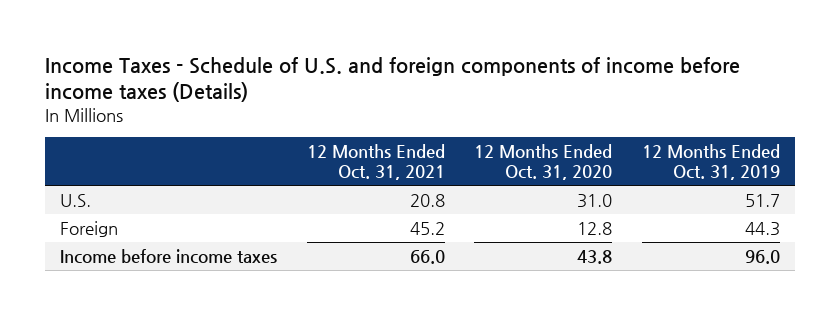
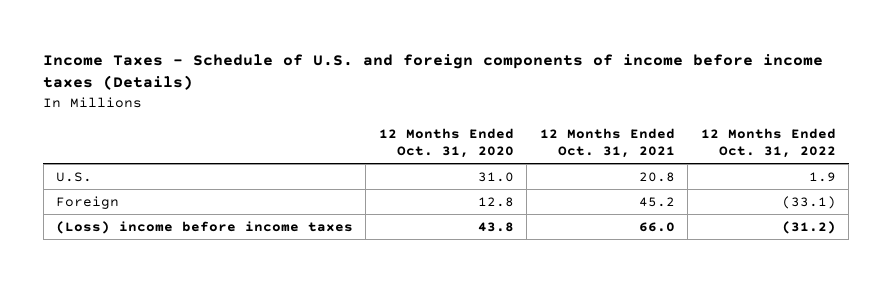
[641,144,780,181] 12 Months Ended Oct. 31, 2019 -> none
none -> [700,128,836,158] 12 Months Ended Oct. 31, 2022
[60,248,278,264] Income before income taxes -> [55,220,353,234] (Loss) income before income taxes

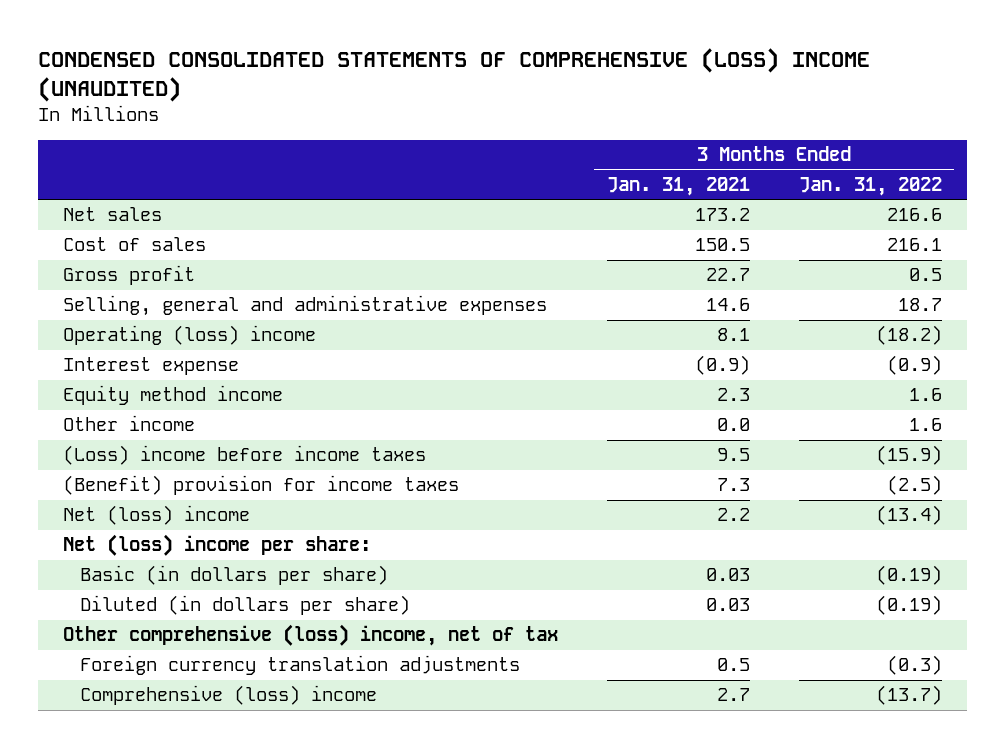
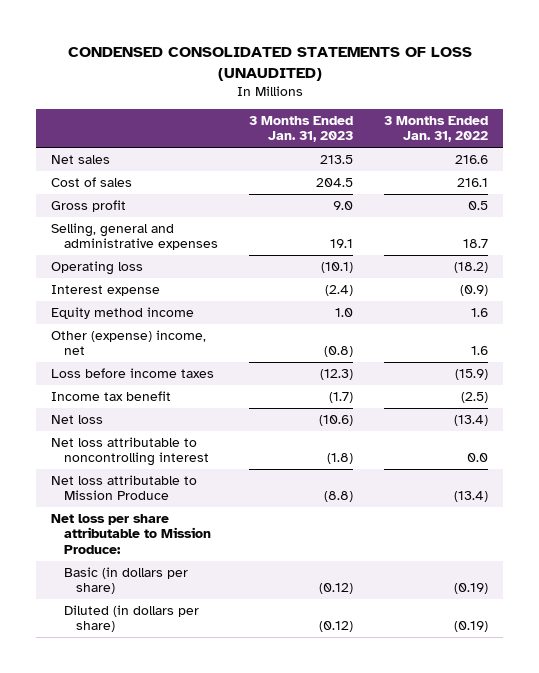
[37,47,870,102] CONDENSED CONSOLIDATED STATEMENTS OF COMPREHENSIVE (LOSS) INCOME (UNAUDITED) -> [67,46,472,81] CONDENSED CONSOLIDATED STATEMENTS OF LOSS (UNAUDITED)
[606,176,750,196] Jan. 31, 2021 -> none
none -> [248,115,353,143] 3 Months Ended Jan. 31, 2023
[62,325,316,346] Operating (loss) income -> [51,260,144,275] Operating loss
[62,415,195,432] Other income -> [51,329,207,356] Other (expense) income, net
[62,445,426,466] (Loss) income before income taxes -> [51,367,215,378] Loss before income taxes
[62,475,459,496] (Benefit) provision for income taxes -> [51,390,172,401] Income tax benefit
none -> [51,414,104,424] Net loss
none -> [51,436,209,467] Net loss attributable to noncontrolling interest
[62,505,250,526] Net (loss) income -> [51,474,198,501] Net loss attributable to Mission Produce
[62,534,371,557] Net (loss) income per share: -> [51,513,211,554] Net loss per share attributable to Mission Produce:
[62,624,558,647] Other comprehensive (loss) income, net of tax -> none
[79,655,520,676] Foreign currency translation adjustments -> none
[79,685,377,706] Comprehensive (loss) income -> none

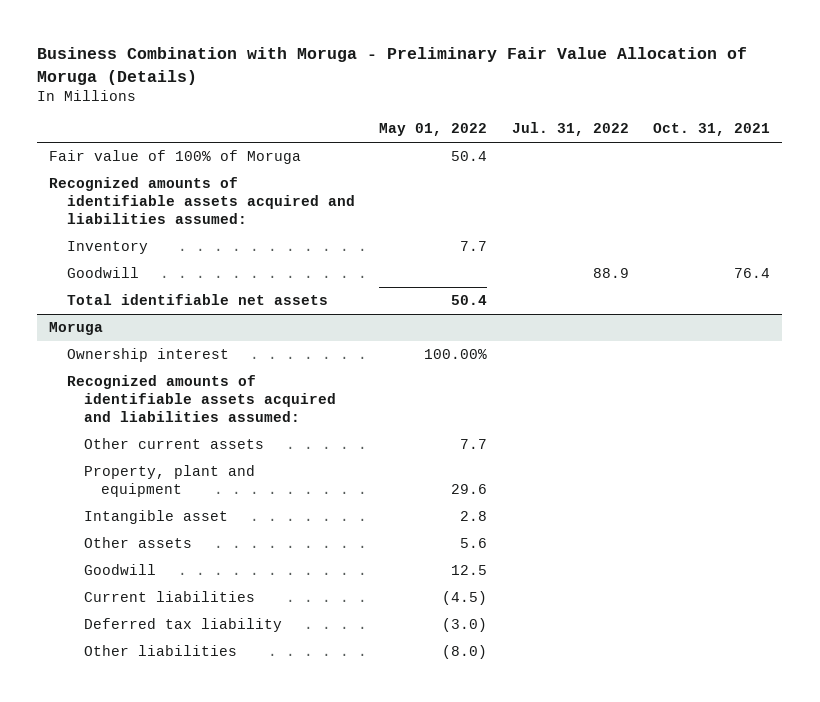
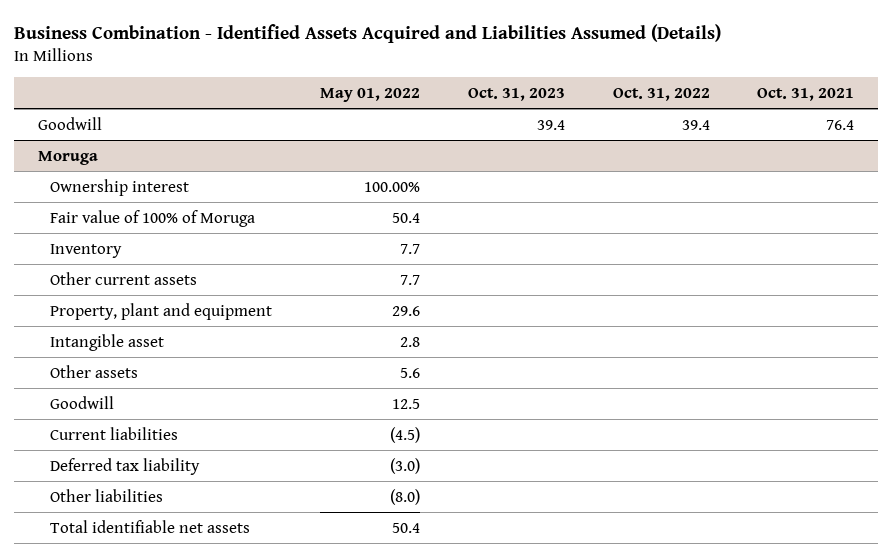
[37,47,748,85] Business Combination with Moruga - Preliminary Fair Value Allocation of Moruga (Details) -> [13,24,721,44] Business Combination - Identified Assets Acquired and Liabilities Assumed (Details)
[511,122,629,137] Jul. 31, 2022 -> none
none -> [467,87,565,101] Oct. 31, 2023
none -> [612,87,710,101] Oct. 31, 2022
[49,150,302,165] Fair value of 100% of Moruga -> none
[49,177,355,225] Recognized amounts of identifiable assets acquired and liabilities assumed: -> none
[66,241,148,255] Inventory -> none
[66,294,328,306] Total identifiable net assets -> none
[66,375,336,423] Recognized amounts of identifiable assets acquired and liabilities assumed: -> none
none -> [49,209,255,227] Fair value of 100% of Moruga
none -> [49,243,122,258] Inventory
none -> [49,519,250,533] Total identifiable net assets

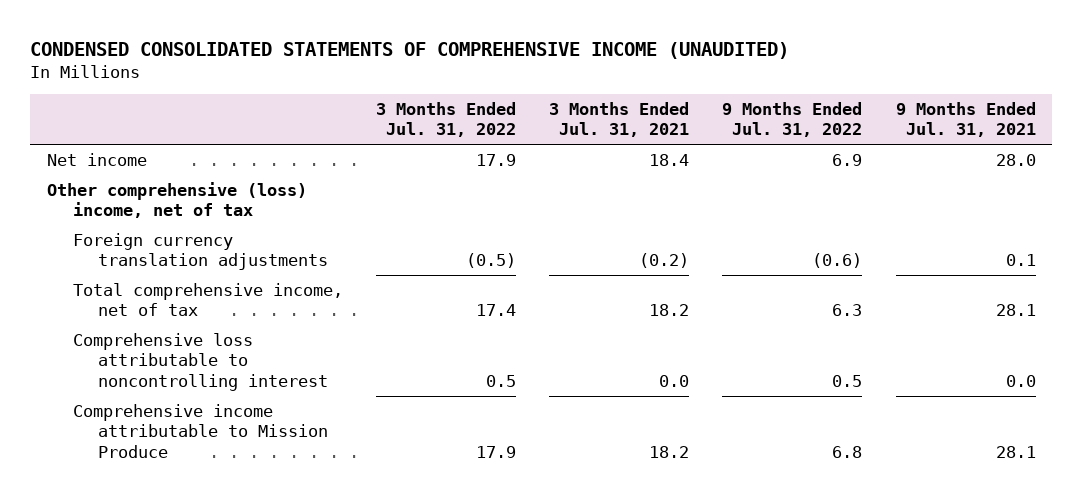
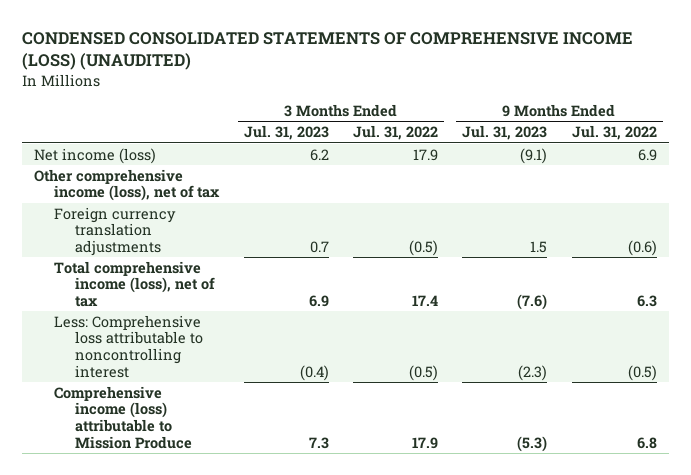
[30,41,790,59] CONDENSED CONSOLIDATED STATEMENTS OF COMPREHENSIVE INCOME (UNAUDITED) -> [21,32,633,71] CONDENSED CONSOLIDATED STATEMENTS OF COMPREHENSIVE INCOME (LOSS) (UNAUDITED)
[549,101,690,138] 3 Months Ended Jul. 31, 2021 -> none
[895,101,1036,138] 9 Months Ended Jul. 31, 2021 -> none
none -> [243,125,329,141] Jul. 31, 2023
none -> [462,125,548,141] Jul. 31, 2023
[46,152,147,166] Net income -> [33,147,156,164] Net income (loss)
[46,181,307,219] Other comprehensive (loss) income, net of tax -> [33,168,221,202] Other comprehensive income (loss), net of tax
[72,282,343,317] Total comprehensive income, net of tax -> [54,260,215,308] Total comprehensive income (loss), net of tax
[72,332,329,391] Comprehensive loss attributable to noncontrolling interest -> [54,314,203,378] Less: Comprehensive loss attributable to noncontrolling interest
[485,374,516,387] 0.5 -> [408,364,438,381] (0.5)
[832,374,863,387] 0.5 -> [627,364,657,381] (0.5)
[72,403,329,458] Comprehensive income attributable to Mission Produce -> [54,385,192,449] Comprehensive income (loss) attributable to Mission Produce

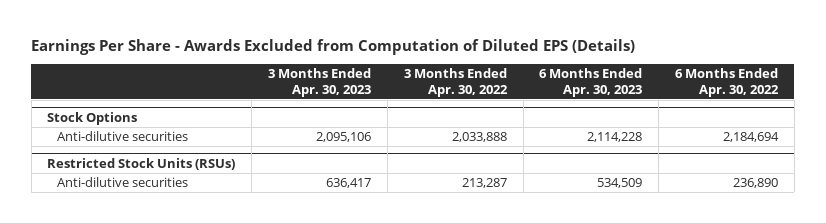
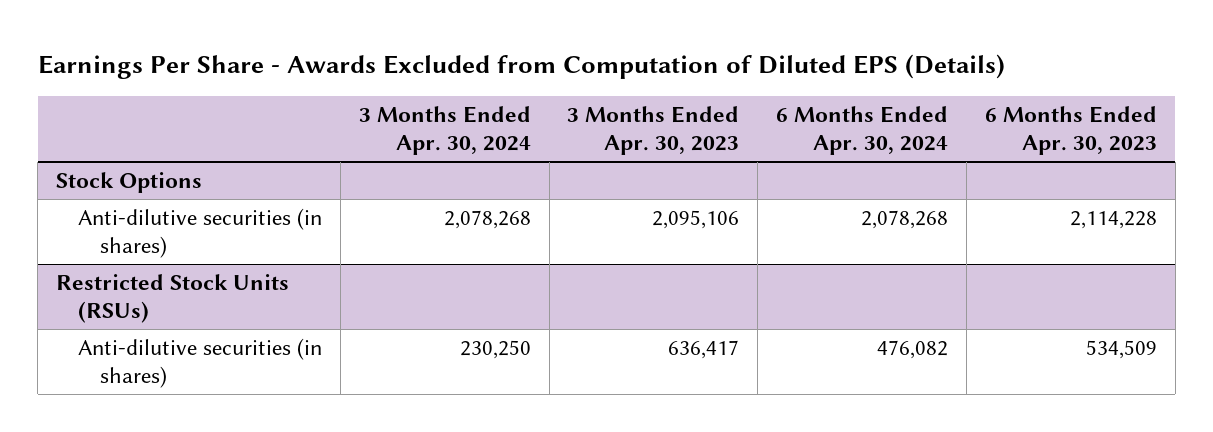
[403,67,508,97] 3 Months Ended Apr. 30, 2022 -> none
[675,67,780,97] 6 Months Ended Apr. 30, 2022 -> none
none -> [358,105,531,156] 3 Months Ended Apr. 30, 2024
none -> [776,105,949,156] 6 Months Ended Apr. 30, 2024
[57,131,189,142] Anti-dilutive securities -> [78,207,323,259] Anti-dilutive securities (in shares)
[57,177,189,188] Anti-dilutive securities -> [78,337,323,389] Anti-dilutive securities (in shares)

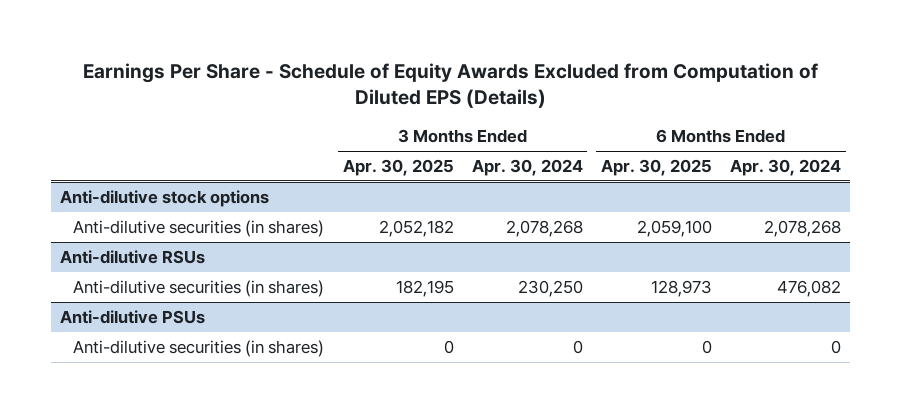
[37,54,1005,80] Earnings Per Share - Awards Excluded from Computation of Diluted EPS (Details) -> [82,62,818,109] Earnings Per Share - Schedule of Equity Awards Excluded from Computation of Diluted EPS (Details)
[567,105,740,156] 3 Months Ended Apr. 30, 2023 -> none
[984,105,1157,156] 6 Months Ended Apr. 30, 2023 -> none
none -> [342,159,454,177] Apr. 30, 2025
none -> [600,159,712,177] Apr. 30, 2025
[56,171,203,193] Stock Options -> [60,189,270,207] Anti-dilutive stock options
[56,273,290,324] Restricted Stock Units (RSUs) -> [60,249,206,264] Anti-dilutive RSUs
none -> [60,309,206,324] Anti-dilutive PSUs
none -> [73,339,325,357] Anti-dilutive securities (in shares)

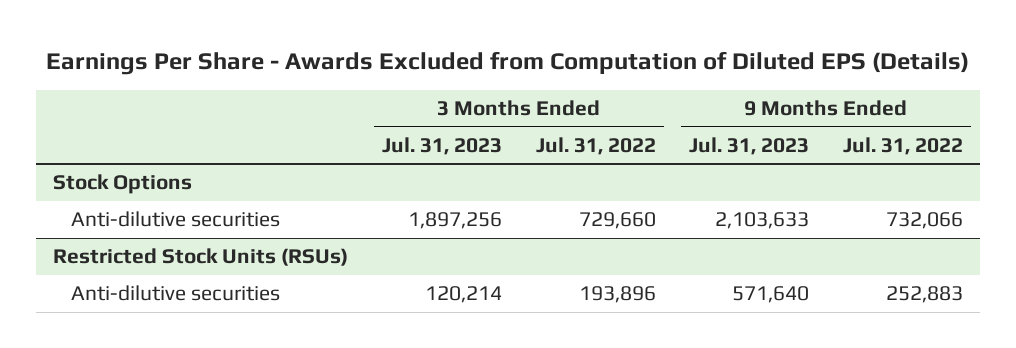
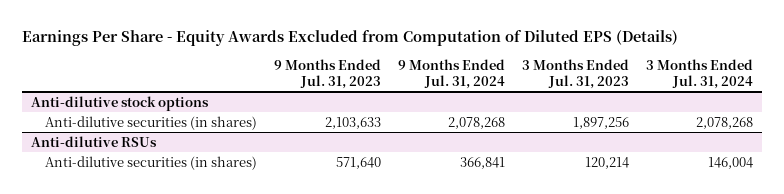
[46,50,970,75] Earnings Per Share - Awards Excluded from Computation of Diluted EPS (Details) -> [22,29,679,46] Earnings Per Share - Equity Awards Excluded from Computation of Diluted EPS (Details)
[535,136,656,155] Jul. 31, 2022 -> none
[842,136,963,155] Jul. 31, 2022 -> none
none -> [398,58,506,89] 9 Months Ended Jul. 31, 2024
none -> [646,58,754,89] 3 Months Ended Jul. 31, 2024
[53,174,193,195] Stock Options -> [30,95,209,111] Anti-dilutive stock options
[71,211,281,228] Anti-dilutive securities -> [45,115,258,130] Anti-dilutive securities (in shares)
[53,248,349,267] Restricted Stock Units (RSUs) -> [30,135,157,147] Anti-dilutive RSUs
[71,285,281,302] Anti-dilutive securities -> [45,155,258,170] Anti-dilutive securities (in shares)

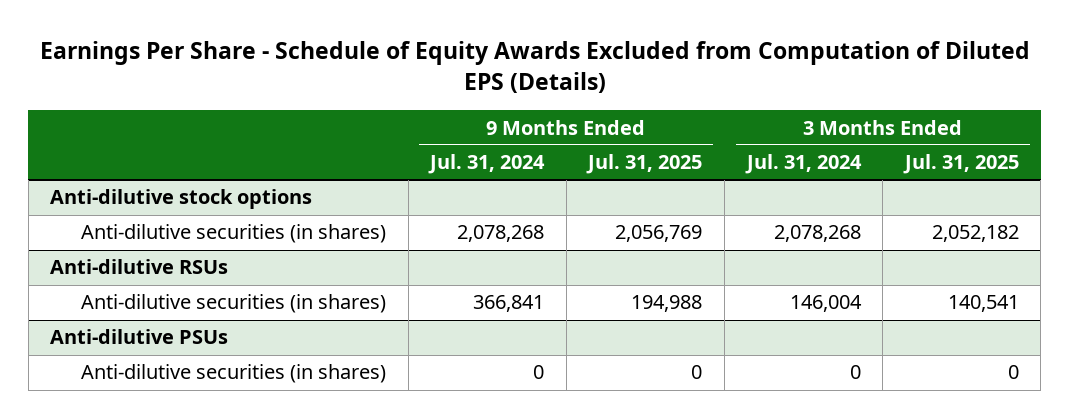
[22,29,679,46] Earnings Per Share - Equity Awards Excluded from Computation of Diluted EPS (Details) -> [39,41,1030,94] Earnings Per Share - Schedule of Equity Awards Excluded from Computation of Diluted EPS (Details)
[274,58,382,89] 9 Months Ended Jul. 31, 2023 -> none
[522,58,630,89] 3 Months Ended Jul. 31, 2023 -> none
none -> [586,154,703,175] Jul. 31, 2025
none -> [902,154,1019,175] Jul. 31, 2025
none -> [50,329,229,345] Anti-dilutive PSUs
none -> [81,364,387,384] Anti-dilutive securities (in shares)

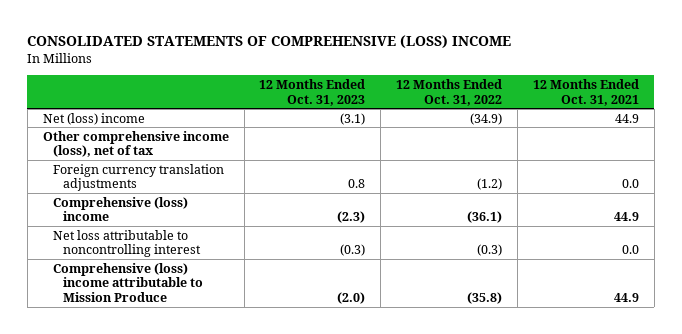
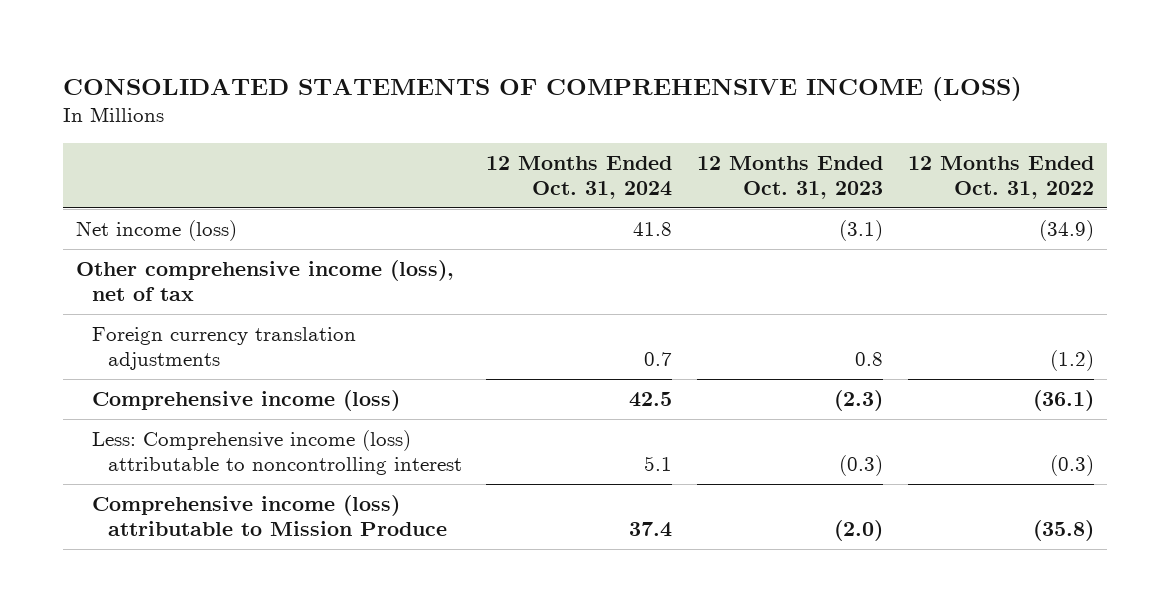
[27,35,512,49] CONSOLIDATED STATEMENTS OF COMPREHENSIVE (LOSS) INCOME -> [63,76,1023,101] CONSOLIDATED STATEMENTS OF COMPREHENSIVE INCOME (LOSS)
[533,78,640,106] 12 Months Ended Oct. 31, 2021 -> none
none -> [486,155,673,199] 12 Months Ended Oct. 31, 2024
[42,112,145,125] Net (loss) income -> [75,220,237,242] Net income (loss)
[52,196,188,222] Comprehensive (loss) income -> [91,390,400,412] Comprehensive income (loss)
[52,229,201,258] Net loss attributable to noncontrolling interest -> [91,430,462,476] Less: Comprehensive income (loss) attributable to noncontrolling interest
[52,262,203,302] Comprehensive (loss) income attributable to Mission Produce -> [91,495,447,537] Comprehensive income (loss) attributable to Mission Produce

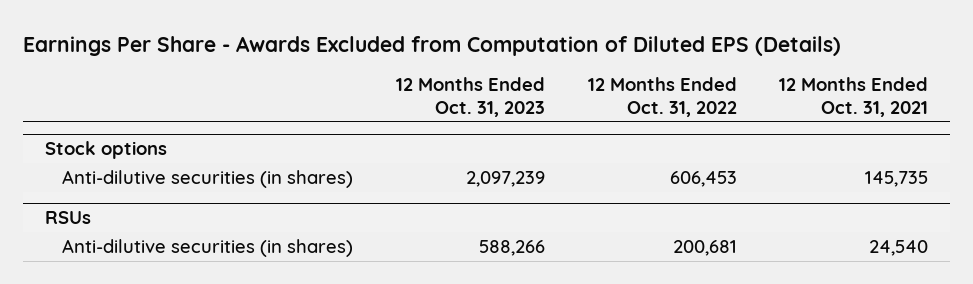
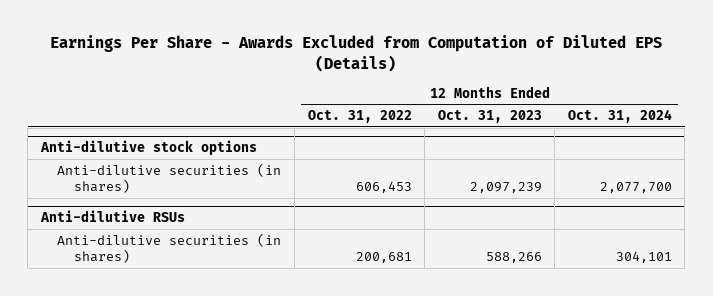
[779,76,929,117] 12 Months Ended Oct. 31, 2021 -> none
none -> [567,109,672,124] Oct. 31, 2024
[44,141,167,160] Stock options -> [39,140,257,156] Anti-dilutive stock options
[44,211,91,225] RSUs -> [39,210,185,223] Anti-dilutive RSUs

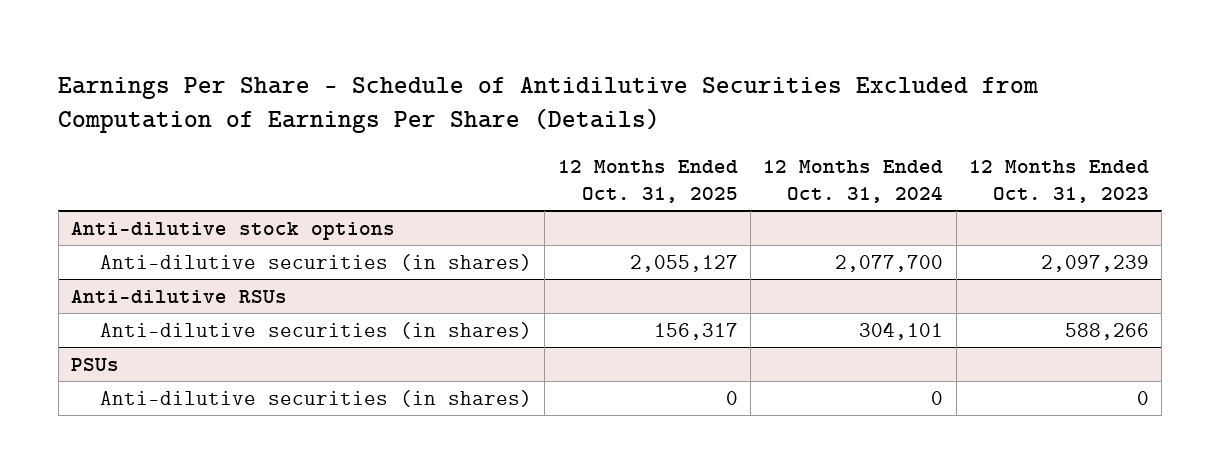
[50,35,663,72] Earnings Per Share - Awards Excluded from Computation of Diluted EPS (Details) -> [58,76,1039,134] Earnings Per Share - Schedule of Antidilutive Securities Excluded from Computation of Earnings Per Share (Details)
[307,110,412,124] Oct. 31, 2022 -> none
none -> [557,159,738,204] 12 Months Ended Oct. 31, 2025
none -> [71,357,120,371] PSUs
none -> [99,389,532,407] Anti-dilutive securities (in shares)

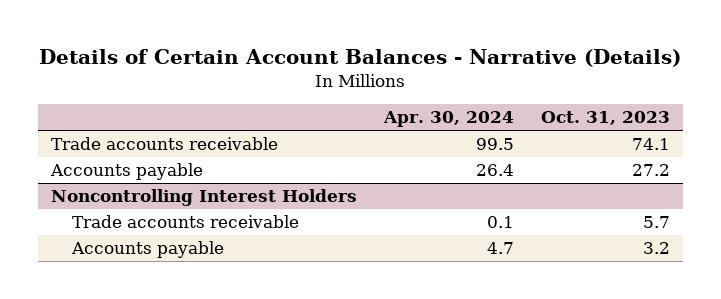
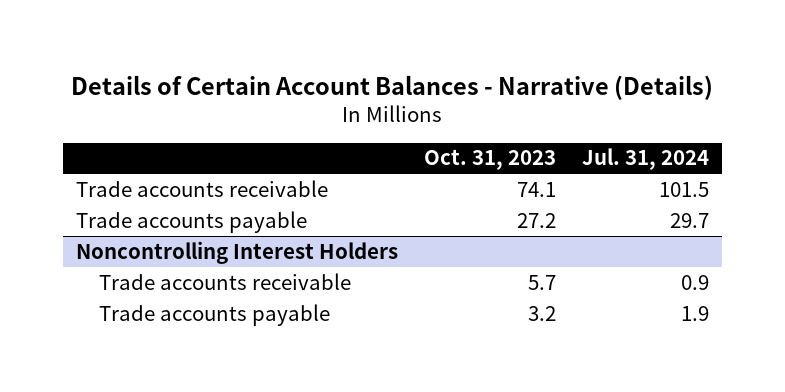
[382,111,514,128] Apr. 30, 2024 -> none
none -> [581,148,709,171] Jul. 31, 2024
[50,163,204,181] Accounts payable -> [75,210,307,233] Trade accounts payable
[70,241,224,259] Accounts payable -> [99,303,331,326] Trade accounts payable

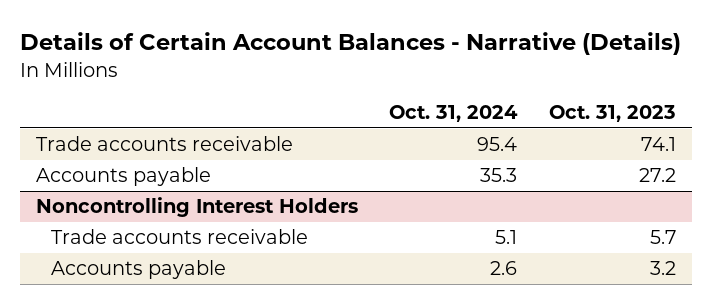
[581,148,709,171] Jul. 31, 2024 -> none
none -> [389,104,519,122] Oct. 31, 2024
[75,210,307,233] Trade accounts payable -> [35,167,211,187] Accounts payable
[99,303,331,326] Trade accounts payable -> [51,260,227,280] Accounts payable

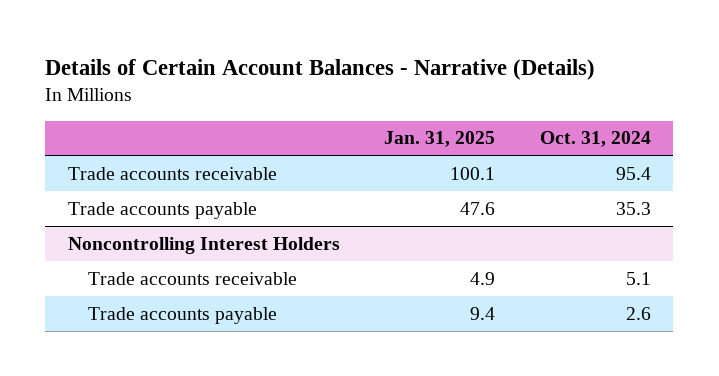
[549,104,677,122] Oct. 31, 2023 -> none
none -> [384,131,496,148] Jan. 31, 2025
[35,167,211,187] Accounts payable -> [67,201,257,219] Trade accounts payable
[51,260,227,280] Accounts payable -> [87,306,277,324] Trade accounts payable

